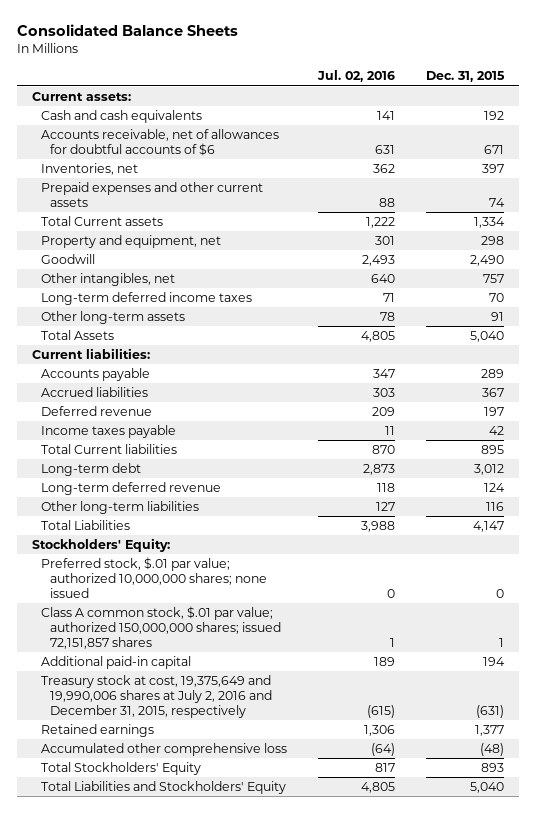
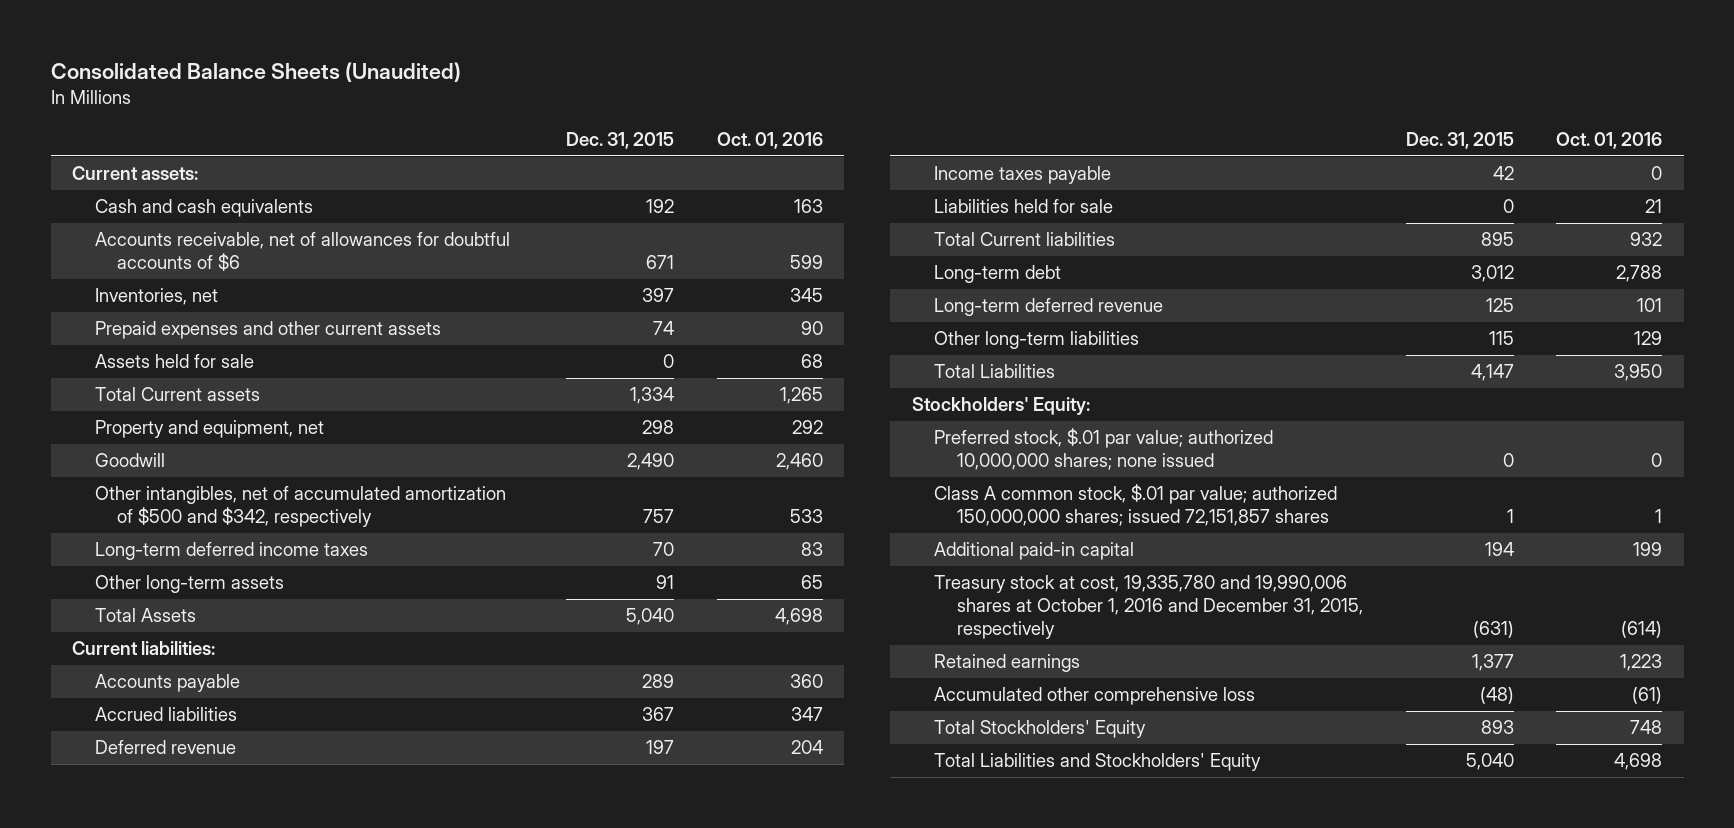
[16,24,238,37] Consolidated Balance Sheets -> [50,62,461,83] Consolidated Balance Sheets (Unaudited)
[316,70,395,83] Jul. 02, 2016 -> none
none -> [716,132,823,150] Oct. 01, 2016
none -> [94,354,254,369] Assets held for sale
[41,273,176,287] Other intangibles, net -> [94,486,506,528] Other intangibles, net of accumulated amortization of $500 and $342, respectively
none -> [934,199,1114,214] Liabilities held for sale
[483,483,505,493] 124 -> [1485,298,1514,313] 125
[485,502,504,512] 116 -> [1488,331,1514,346] 115
[41,675,273,719] Treasury stock at cost, 19,375,649 and 19,990,006 shares at July 2, 2016 and December 31, 2015, respectively -> [934,575,1364,640] Treasury stock at cost, 19,335,780 and 19,990,006 shares at October 1, 2016 and December 31, 2015, respectively

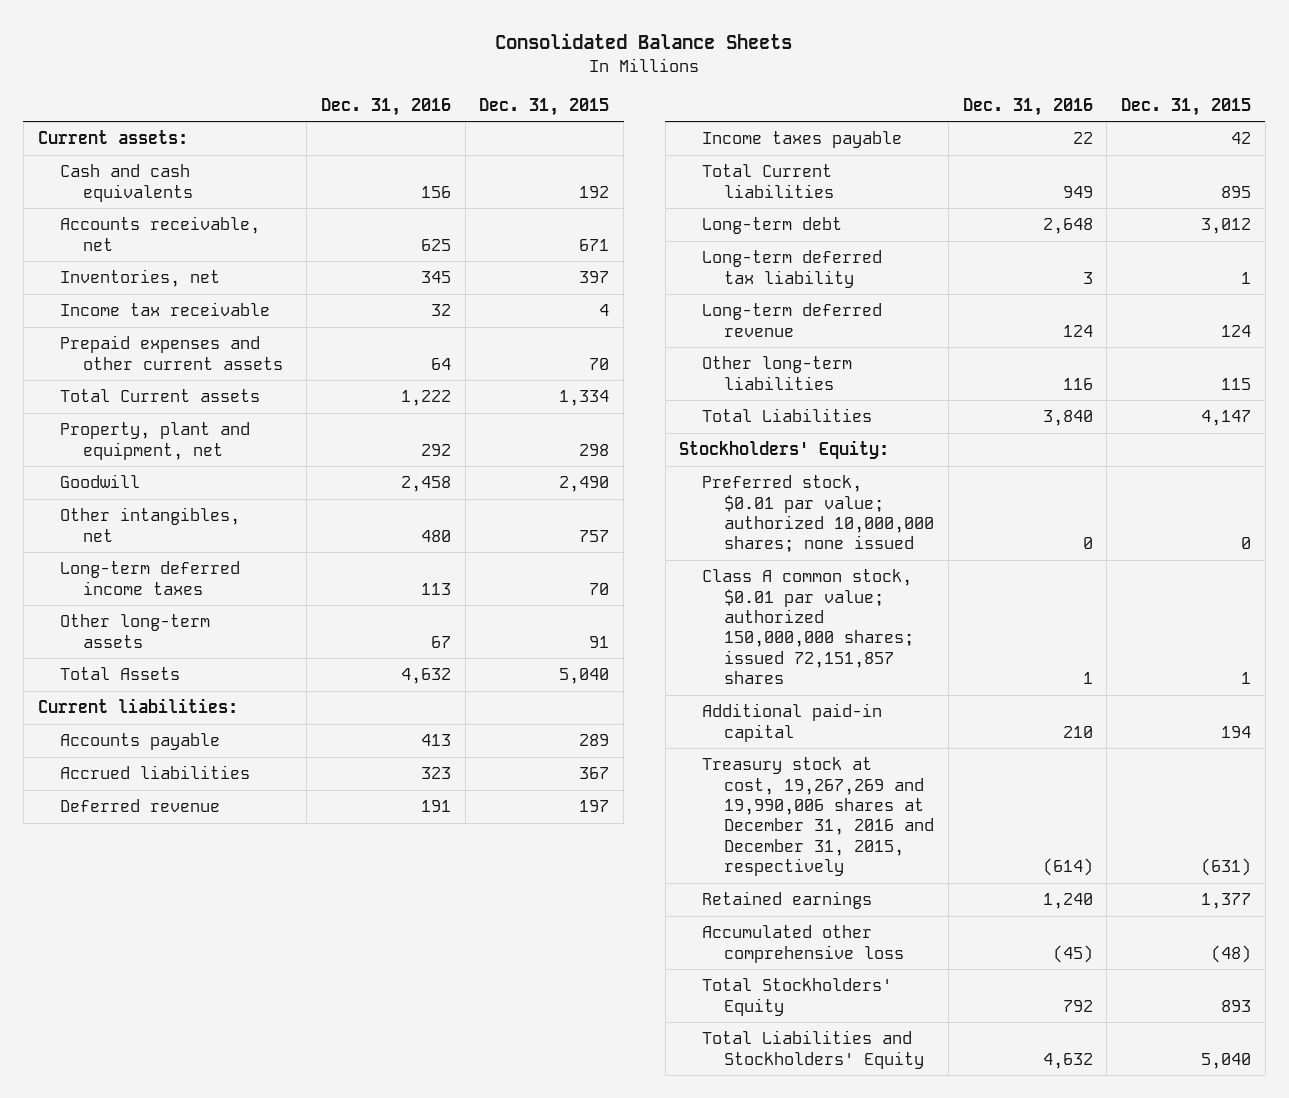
[50,62,461,83] Consolidated Balance Sheets (Unaudited) -> [495,33,793,50] Consolidated Balance Sheets
[716,132,823,150] Oct. 01, 2016 -> none
none -> [321,97,452,116] Dec. 31, 2016
[94,232,510,272] Accounts receivable, net of allowances for doubtful accounts of $6 -> [60,216,261,251] Accounts receivable, net
[94,354,254,369] Assets held for sale -> none
none -> [60,302,271,317] Income tax receivable
[653,321,675,336] 74 -> [589,357,610,370] 70
[94,420,324,439] Property and equipment, net -> [60,422,251,460] Property, plant and equipment, net
[94,486,506,528] Other intangibles, net of accumulated amortization of $500 and $342, respectively -> [60,507,241,542] Other intangibles, net
[934,199,1114,214] Liabilities held for sale -> none
none -> [701,250,882,288] Long-term deferred tax liability
[1485,298,1514,313] 125 -> [1220,324,1251,337] 124
[934,428,1274,471] Preferred stock, $.01 par value; authorized 10,000,000 shares; none issued -> [701,475,935,553] Preferred stock, $0.01 par value; authorized 10,000,000 shares; none issued
[934,484,1338,527] Class A common stock, $.01 par value; authorized 150,000,000 shares; issued 72,151,857 shares -> [701,569,915,685] Class A common stock, $0.01 par value; authorized 150,000,000 shares; issued 72,151,857 shares
[934,575,1364,640] Treasury stock at cost, 19,335,780 and 19,990,006 shares at October 1, 2016 and December 31, 2015, respectively -> [701,757,935,877] Treasury stock at cost, 19,267,269 and 19,990,006 shares at December 31, 2016 and December 31, 2015, respectively

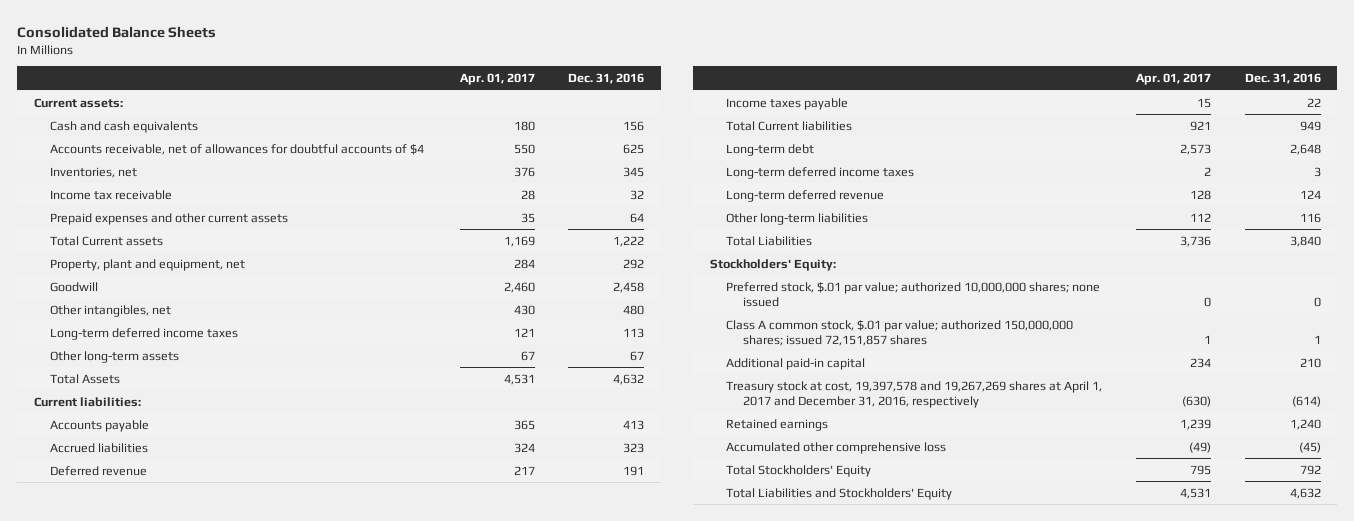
[479,97,610,116] Dec. 31, 2015 -> none
none -> [459,73,535,86] Apr. 01, 2017
[60,216,261,251] Accounts receivable, net -> [50,143,425,155] Accounts receivable, net of allowances for doubtful accounts of $4
[701,250,882,288] Long-term deferred tax liability -> [726,166,915,179] Long-term deferred income taxes
[701,475,935,553] Preferred stock, $0.01 par value; authorized 10,000,000 shares; none issued -> [726,281,1101,307] Preferred stock, $.01 par value; authorized 10,000,000 shares; none issued
[701,569,915,685] Class A common stock, $0.01 par value; authorized 150,000,000 shares; issued 72,151,857 shares -> [726,319,1074,346] Class A common stock, $.01 par value; authorized 150,000,000 shares; issued 72,151,857 shares
[701,757,935,877] Treasury stock at cost, 19,267,269 and 19,990,006 shares at December 31, 2016 and December 31, 2015, respectively -> [726,380,1103,408] Treasury stock at cost, 19,397,578 and 19,267,269 shares at April 1, 2017 and December 31, 2016, respectively

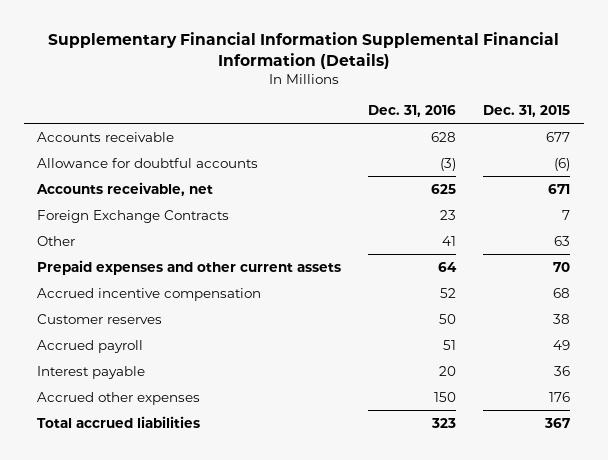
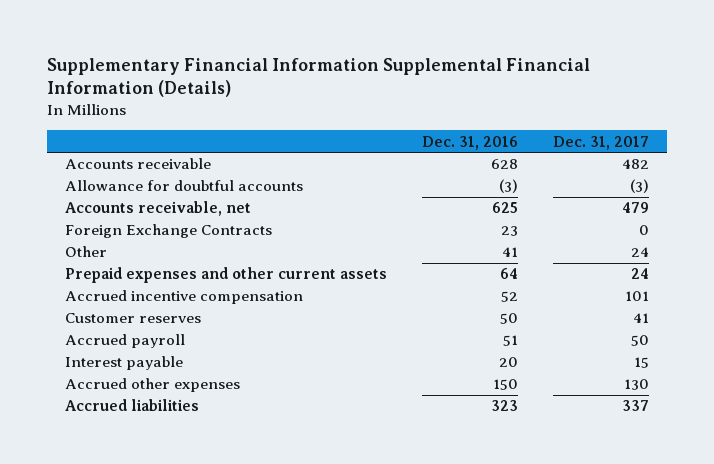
[483,104,571,117] Dec. 31, 2015 -> none
none -> [553,135,650,150] Dec. 31, 2017
[37,415,201,428] Total accrued liabilities -> [64,399,199,412] Accrued liabilities

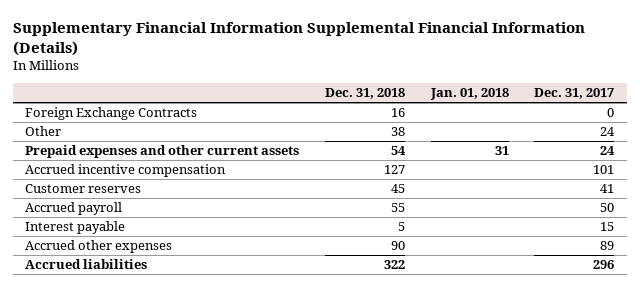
[421,135,518,150] Dec. 31, 2016 -> none
none -> [325,87,406,99] Dec. 31, 2018
none -> [429,87,509,100] Jan. 01, 2018
[64,158,211,170] Accounts receivable -> none
[64,180,303,192] Allowance for doubtful accounts -> none
[64,201,251,217] Accounts receivable, net -> none
[624,379,650,391] 130 -> [600,241,615,251] 89
[622,400,650,412] 337 -> [593,260,615,270] 296

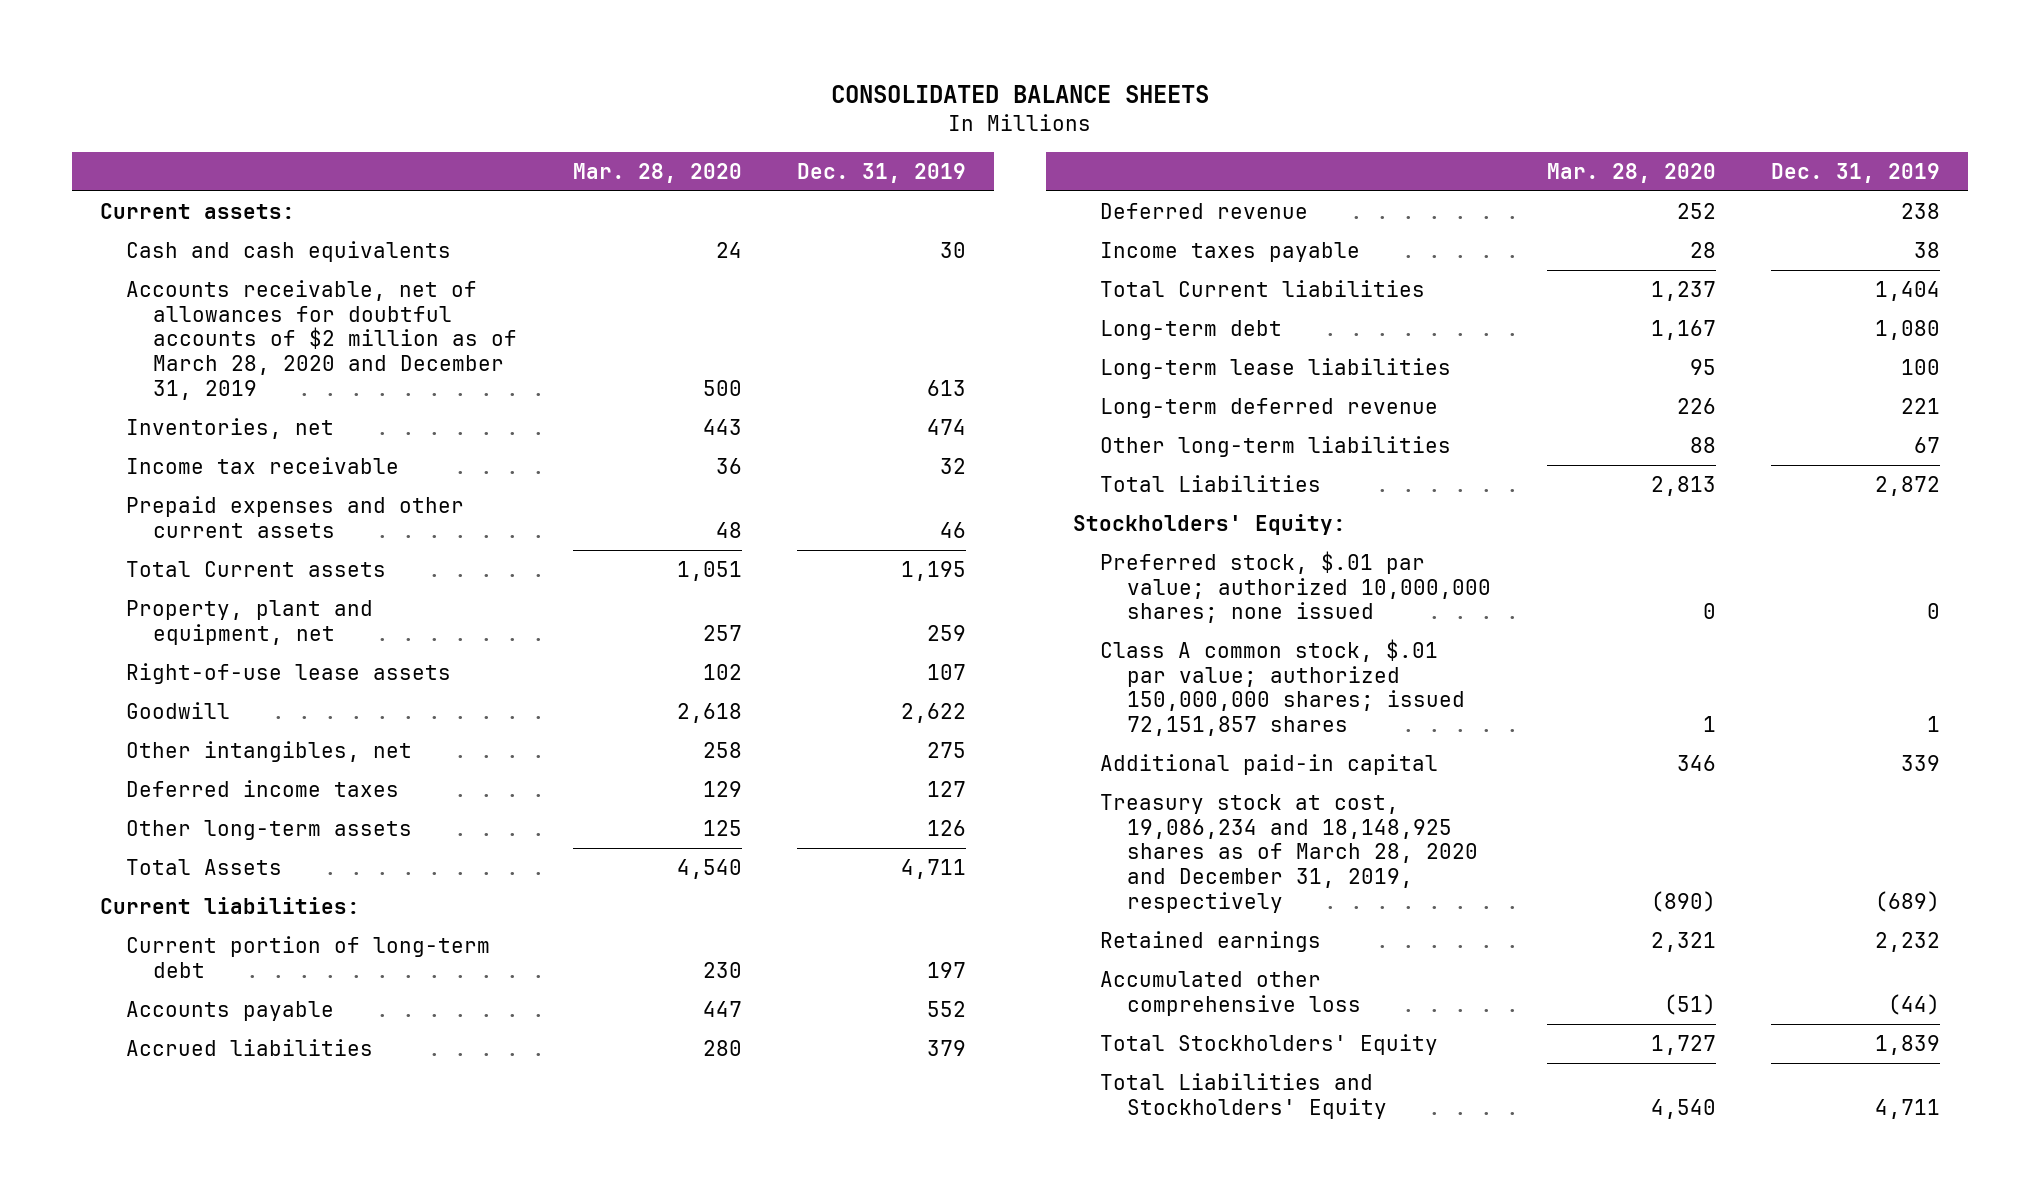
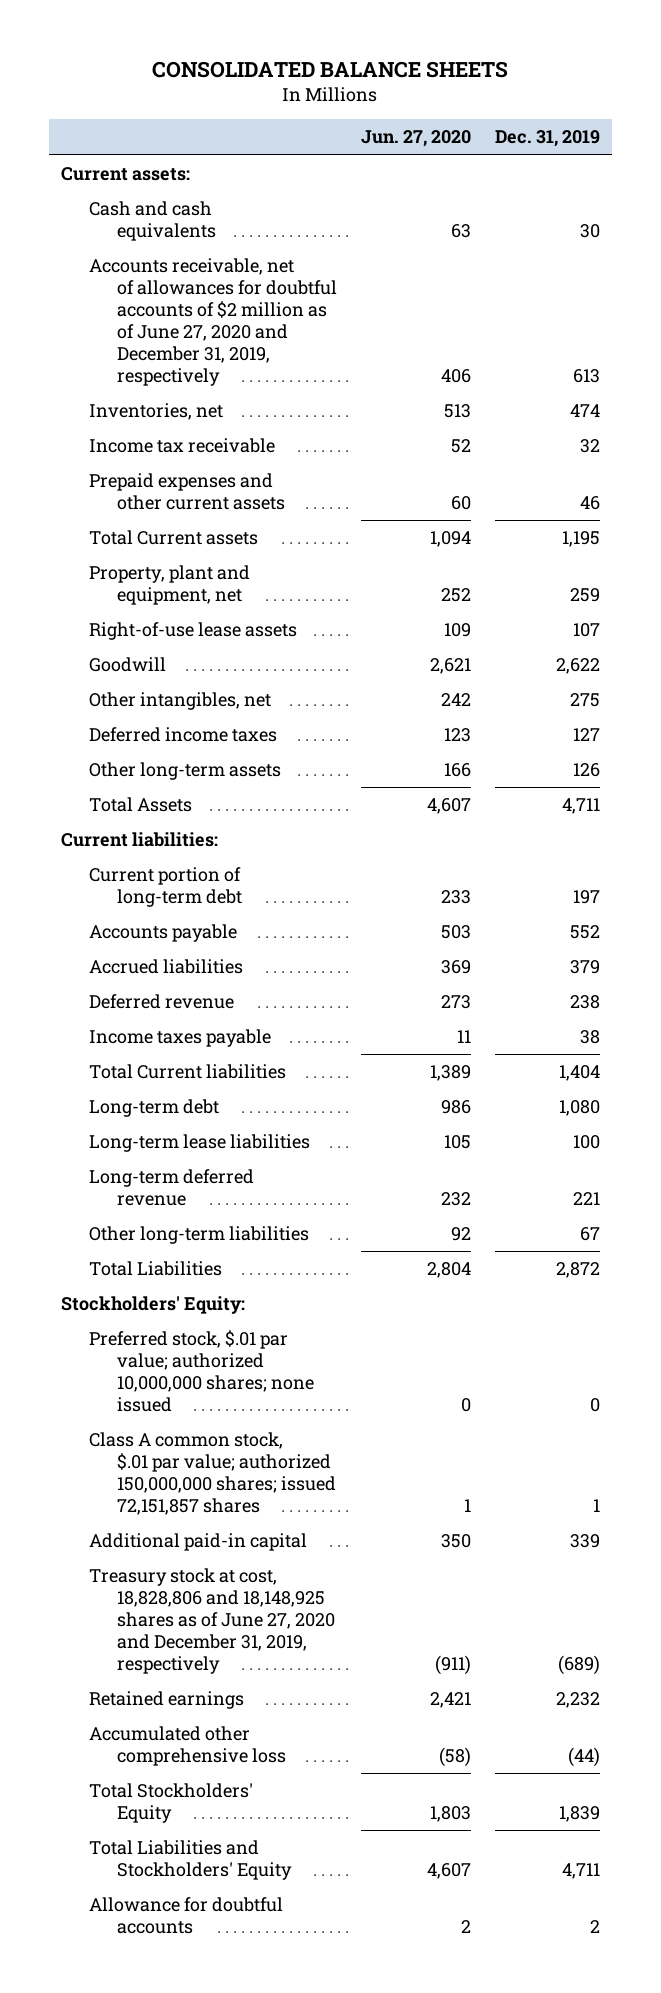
[572,162,742,183] Mar. 28, 2020 -> none
none -> [361,130,472,148] Jun. 27, 2020
[126,280,517,400] Accounts receivable, net of allowances for doubtful accounts of $2 million as of March 28, 2020 and December 31, 2019 -> [88,258,338,387] Accounts receivable, net of allowances for doubtful accounts of $2 million as of June 27, 2020 and December 31, 2019, respectively
[1100,794,1478,913] Treasury stock at cost, 19,086,234 and 18,148,925 shares as of March 28, 2020 and December 31, 2019, respectively -> [88,1568,336,1675] Treasury stock at cost, 18,828,806 and 18,148,925 shares as of June 27, 2020 and December 31, 2019, respectively
none -> [88,1897,283,1935] Allowance for doubtful accounts

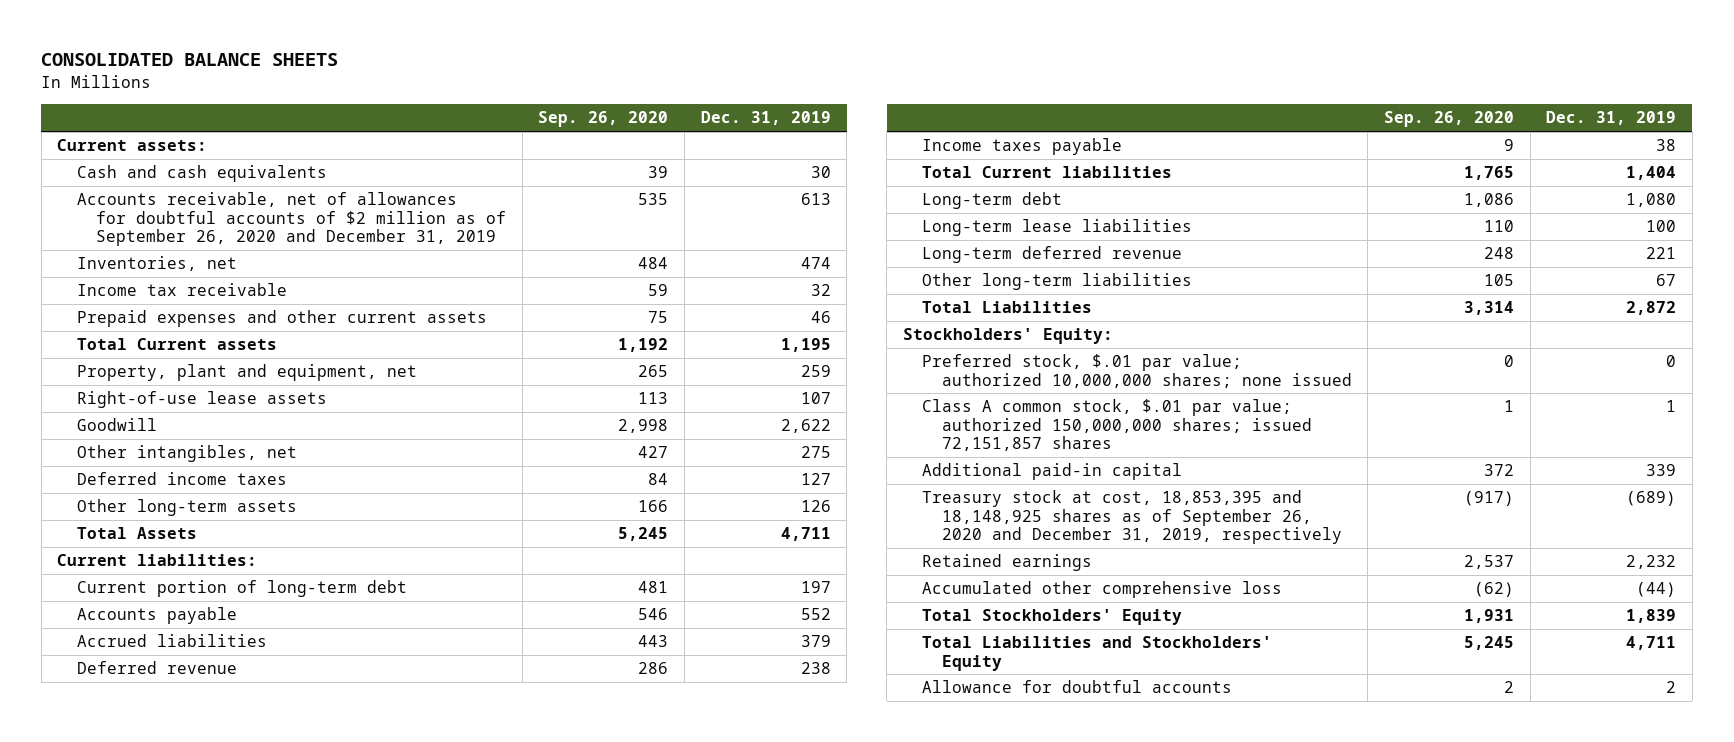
[361,130,472,148] Jun. 27, 2020 -> none
none -> [538,111,669,128] Sep. 26, 2020
[88,258,338,387] Accounts receivable, net of allowances for doubtful accounts of $2 million as of June 27, 2020 and December 31, 2019, respectively -> [76,192,507,247] Accounts receivable, net of allowances for doubtful accounts of $2 million as of September 26, 2020 and December 31, 2019
[88,1568,336,1675] Treasury stock at cost, 18,828,806 and 18,148,925 shares as of June 27, 2020 and December 31, 2019, respectively -> [922,490,1342,545] Treasury stock at cost, 18,853,395 and 18,148,925 shares as of September 26, 2020 and December 31, 2019, respectively

